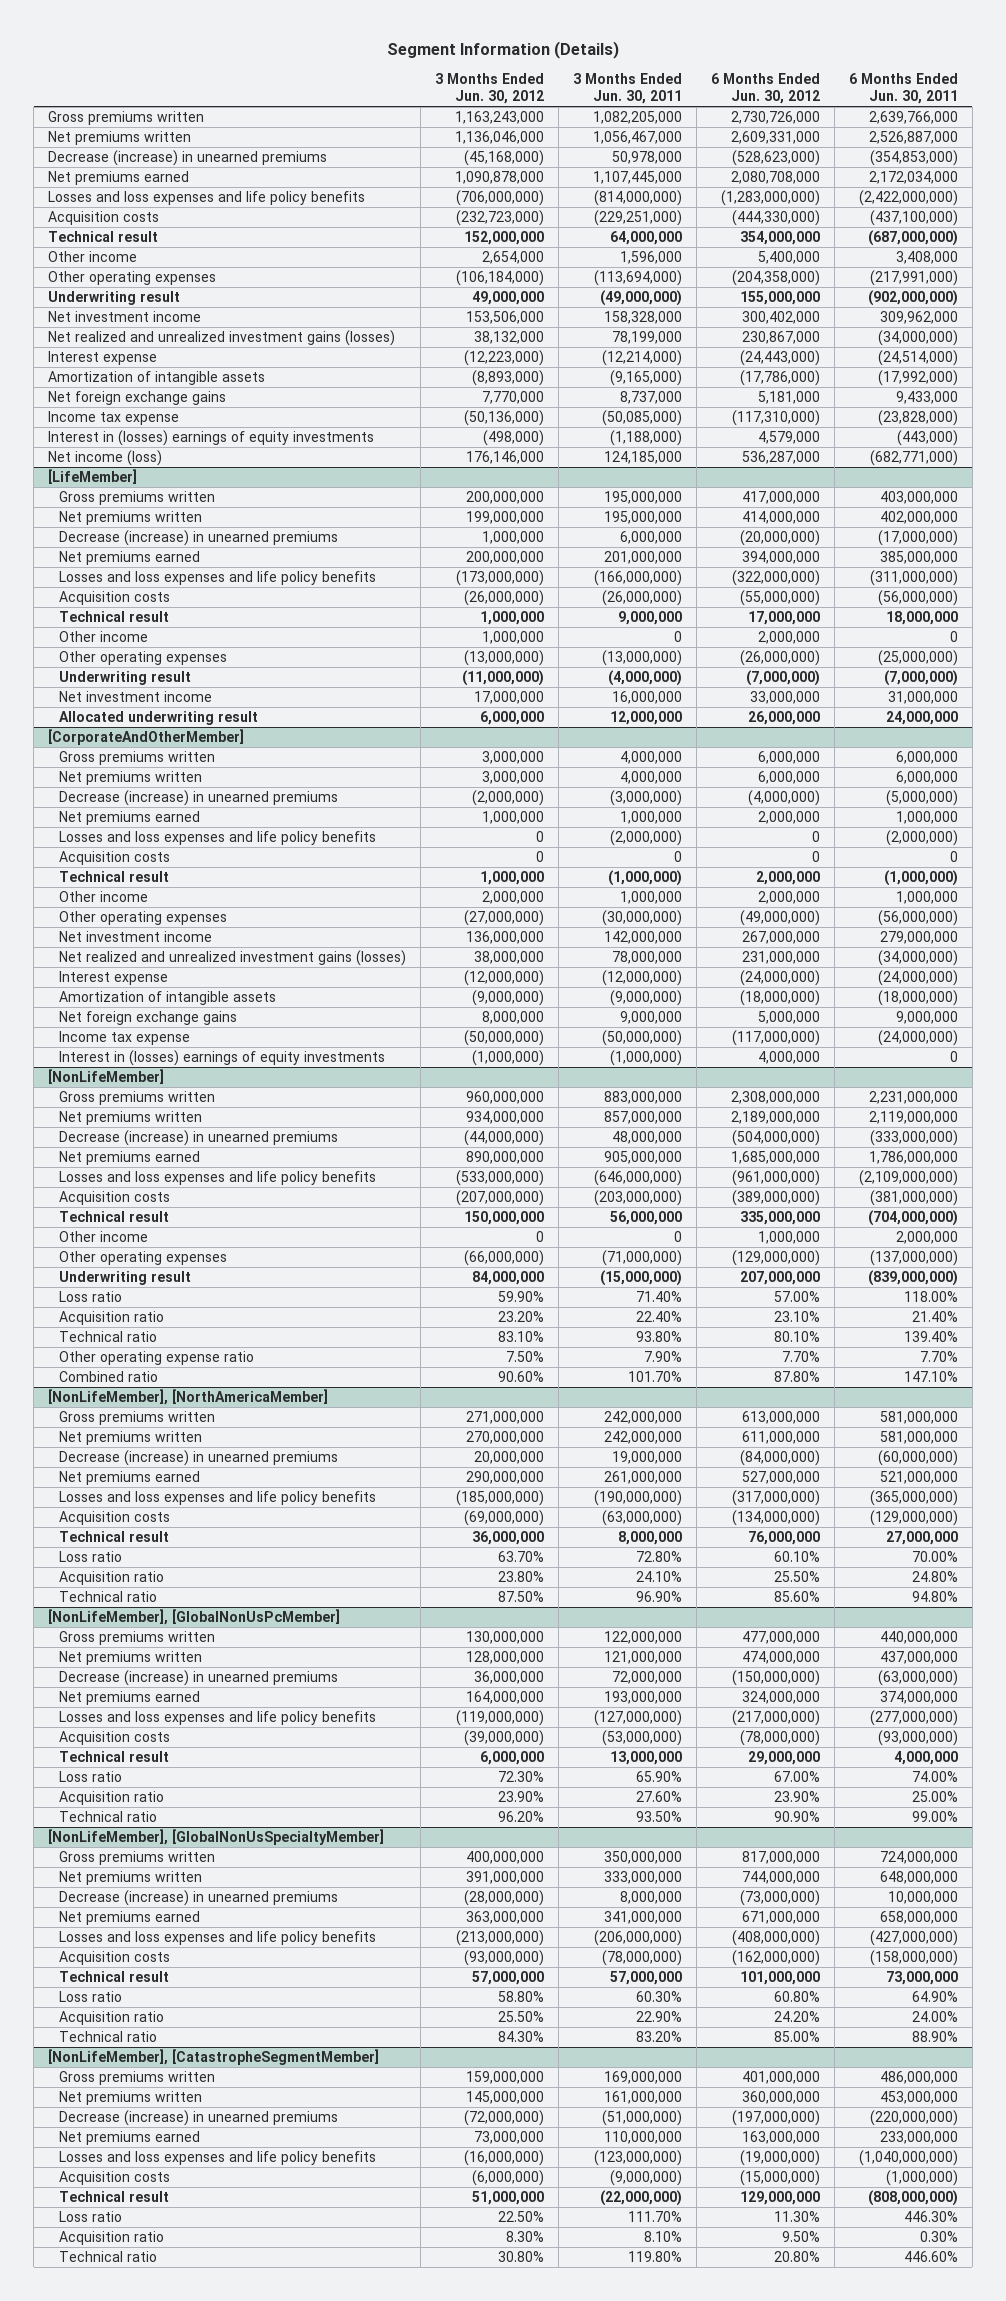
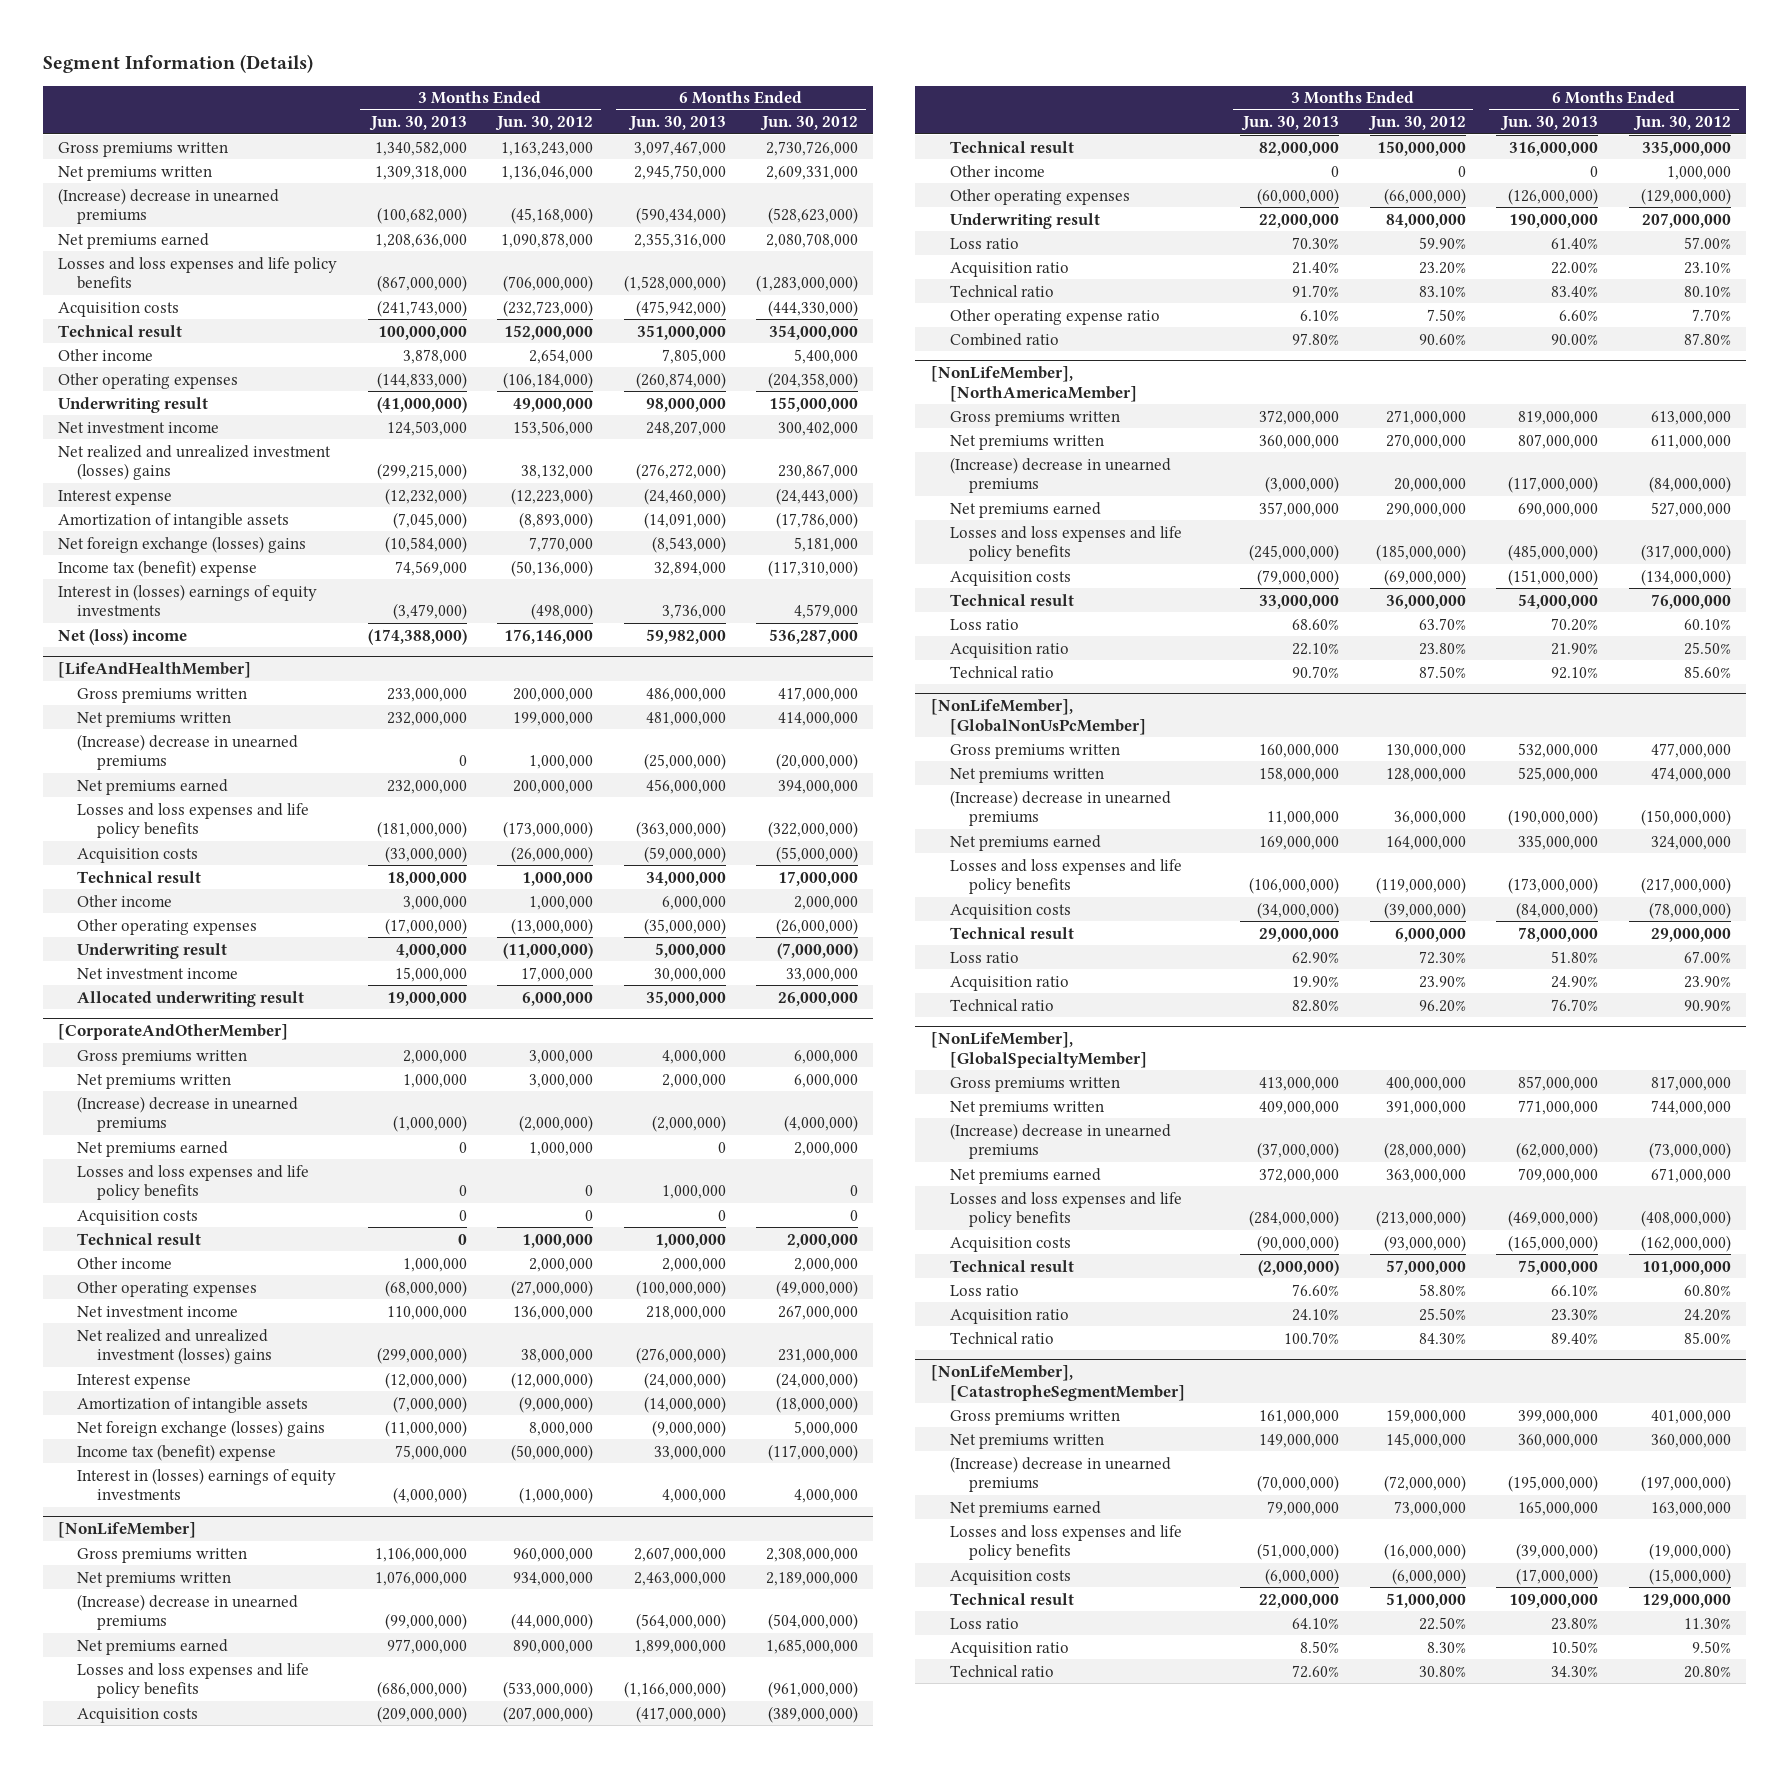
[573,72,683,104] 3 Months Ended Jun. 30, 2011 -> none
[848,72,958,104] 6 Months Ended Jun. 30, 2011 -> none
none -> [368,116,467,132] Jun. 30, 2013
none -> [627,116,726,132] Jun. 30, 2013
[48,150,328,167] Decrease (increase) in unearned premiums -> [57,187,279,225] (Increase) decrease in unearned premiums
[48,330,396,347] Net realized and unrealized investment gains (losses) -> [57,444,331,481] Net realized and unrealized investment (losses) gains
[48,391,227,406] Net foreign exchange gains -> [57,535,306,553] Net foreign exchange (losses) gains
[48,411,180,426] Income tax expense -> [57,559,257,577] Income tax (benefit) expense
[48,469,138,485] [LifeMember] -> none
[48,450,163,467] Net income (loss) -> [57,628,187,645] Net (loss) income
none -> [57,662,251,679] [LifeAndHealthMember]
[59,530,339,547] Decrease (increase) in unearned premiums -> [77,733,299,771] (Increase) decrease in unearned premiums
[59,790,339,807] Decrease (increase) in unearned premiums -> [77,1095,299,1133] (Increase) decrease in unearned premiums
[59,950,407,967] Net realized and unrealized investment gains (losses) -> [77,1328,272,1365] Net realized and unrealized investment (losses) gains
[59,1011,238,1026] Net foreign exchange gains -> [77,1419,326,1437] Net foreign exchange (losses) gains
[59,1031,191,1046] Income tax expense -> [77,1443,277,1461] Income tax (benefit) expense
[59,1130,339,1147] Decrease (increase) in unearned premiums -> [77,1593,299,1631] (Increase) decrease in unearned premiums
[59,1450,339,1467] Decrease (increase) in unearned premiums -> [949,456,1171,494] (Increase) decrease in unearned premiums
[59,1670,339,1687] Decrease (increase) in unearned premiums -> [949,789,1171,827] (Increase) decrease in unearned premiums
[48,1829,385,1846] [NonLifeMember], [GlobalNonUsSpecialtyMember] -> none
none -> [930,1032,1147,1068] [NonLifeMember], [GlobalSpecialtyMember]
[59,1890,339,1907] Decrease (increase) in unearned premiums -> [949,1122,1171,1160] (Increase) decrease in unearned premiums
[59,2110,339,2127] Decrease (increase) in unearned premiums -> [949,1455,1171,1493] (Increase) decrease in unearned premiums

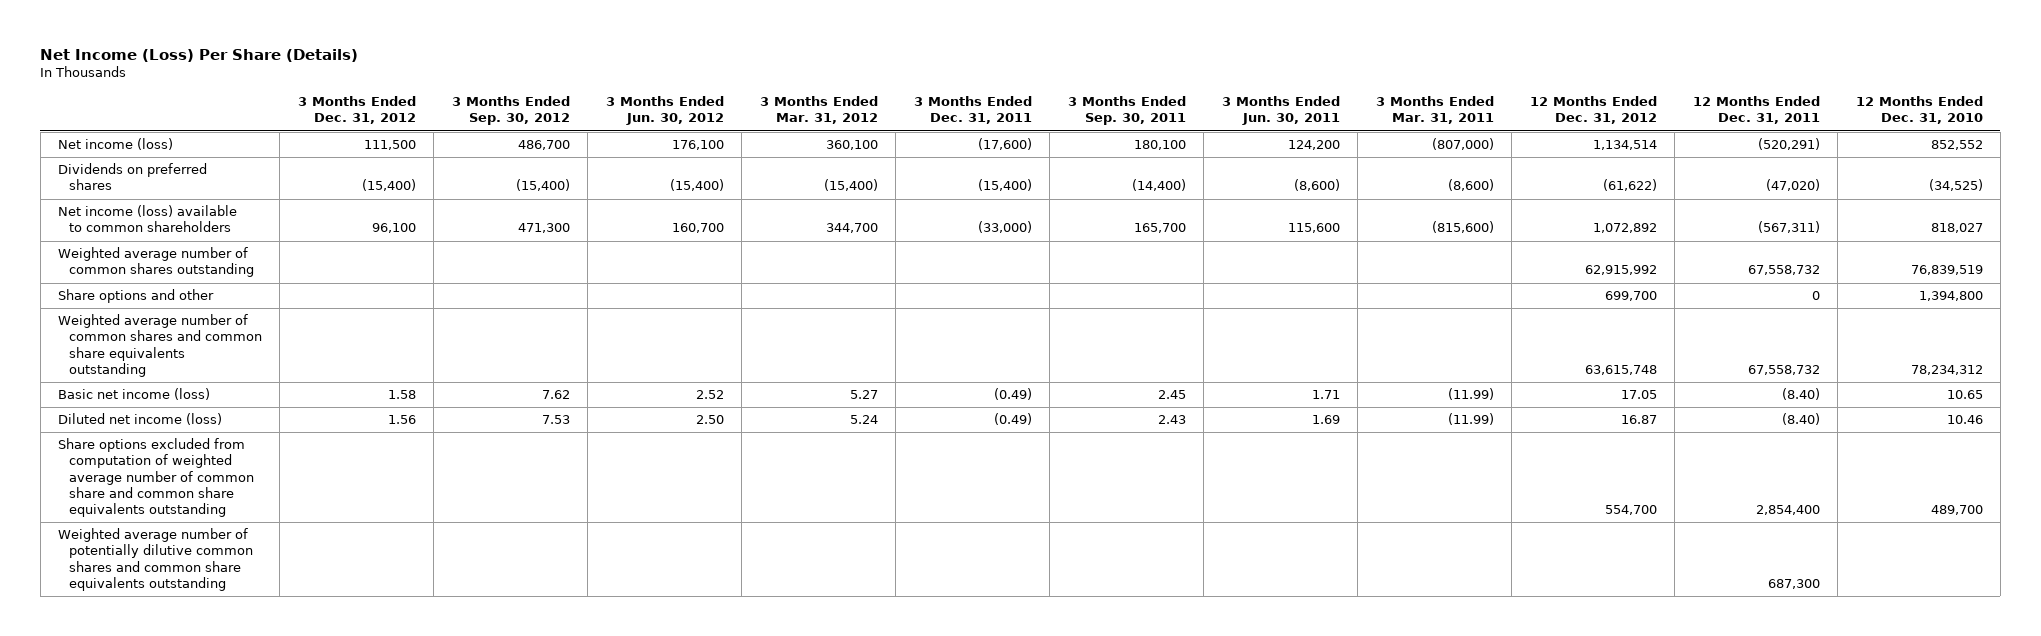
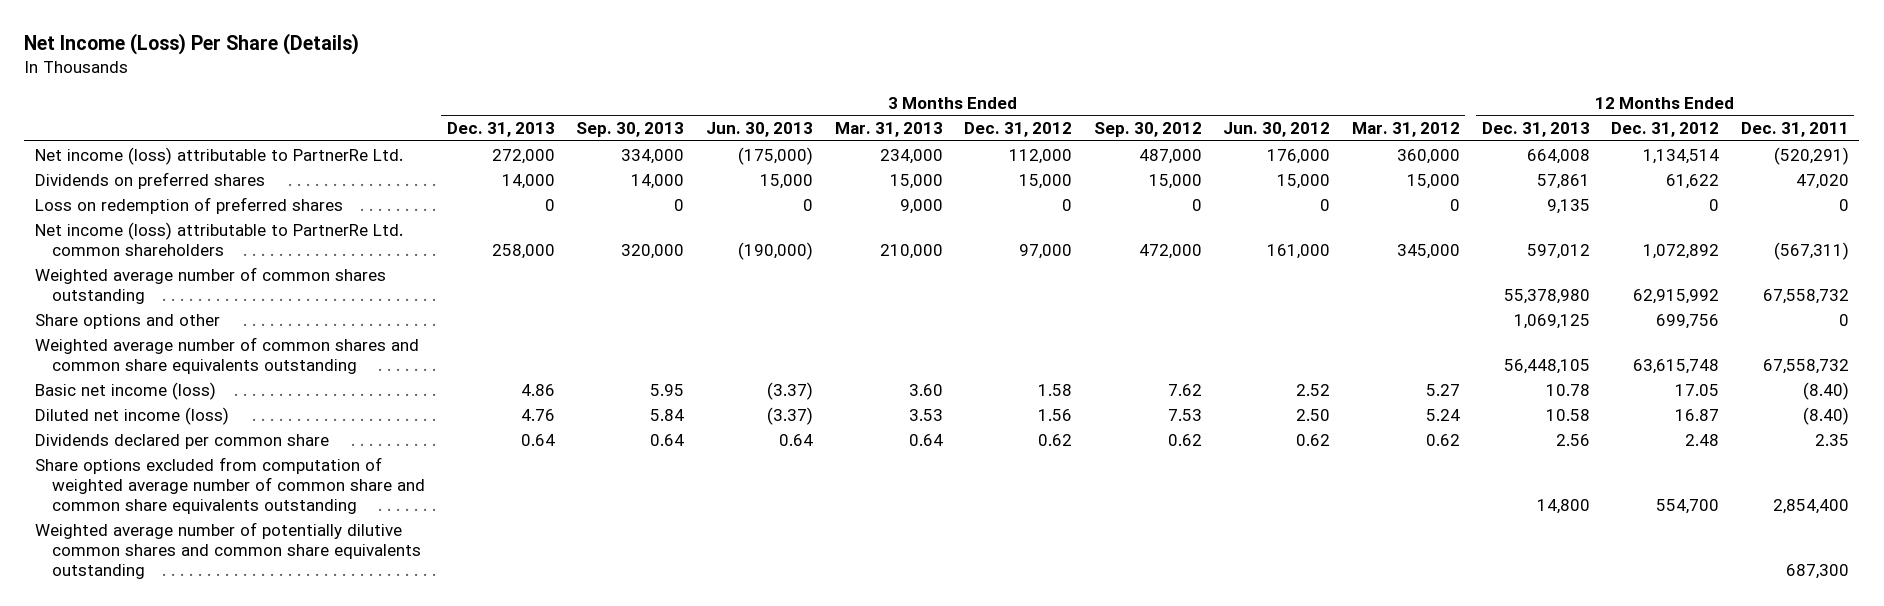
[913,96,1032,125] 3 Months Ended Dec. 31, 2011 -> none
[1067,96,1186,126] 3 Months Ended Sep. 30, 2011 -> none
[1221,96,1340,126] 3 Months Ended Jun. 30, 2011 -> none
[1375,96,1494,125] 3 Months Ended Mar. 31, 2011 -> none
[1855,96,1983,125] 12 Months Ended Dec. 31, 2010 -> none
none -> [446,121,555,137] Dec. 31, 2013
none -> [576,121,685,137] Sep. 30, 2013
none -> [706,121,814,137] Jun. 30, 2013
none -> [834,121,943,137] Mar. 31, 2013
none -> [1481,121,1590,137] Dec. 31, 2013
[58,138,174,151] Net income (loss) -> [34,146,403,165] Net income (loss) attributable to PartnerRe Ltd.
[363,140,416,151] 111,500 -> [1009,148,1073,164] 112,000
[517,140,570,151] 486,700 -> [1138,148,1202,164] 487,000
[671,140,724,151] 176,100 -> [1267,148,1331,164] 176,000
[825,140,878,151] 360,100 -> [1396,148,1460,164] 360,000
[361,179,416,192] (15,400) -> [1019,173,1073,189] 15,000
[515,179,570,192] (15,400) -> [1148,173,1202,189] 15,000
[669,179,724,192] (15,400) -> [1277,173,1331,189] 15,000
[823,179,878,192] (15,400) -> [1406,173,1460,189] 15,000
[1602,179,1657,192] (61,622) -> [1666,173,1720,189] 61,622
[1765,179,1820,192] (47,020) -> [1795,173,1849,189] 47,020
none -> [34,196,343,214] Loss on redemption of preferred shares
[58,205,238,233] Net income (loss) available to common shareholders -> [34,221,403,256] Net income (loss) attributable to PartnerRe Ltd. common shareholders
[371,223,416,234] 96,100 -> [1019,243,1073,259] 97,000
[517,223,570,234] 471,300 -> [1138,243,1202,259] 472,000
[671,223,724,234] 160,700 -> [1267,243,1331,259] 161,000
[825,223,878,234] 344,700 -> [1396,243,1460,259] 345,000
[1604,291,1657,302] 699,700 -> [1656,313,1720,329] 699,756
none -> [34,433,329,449] Dividends declared per common share

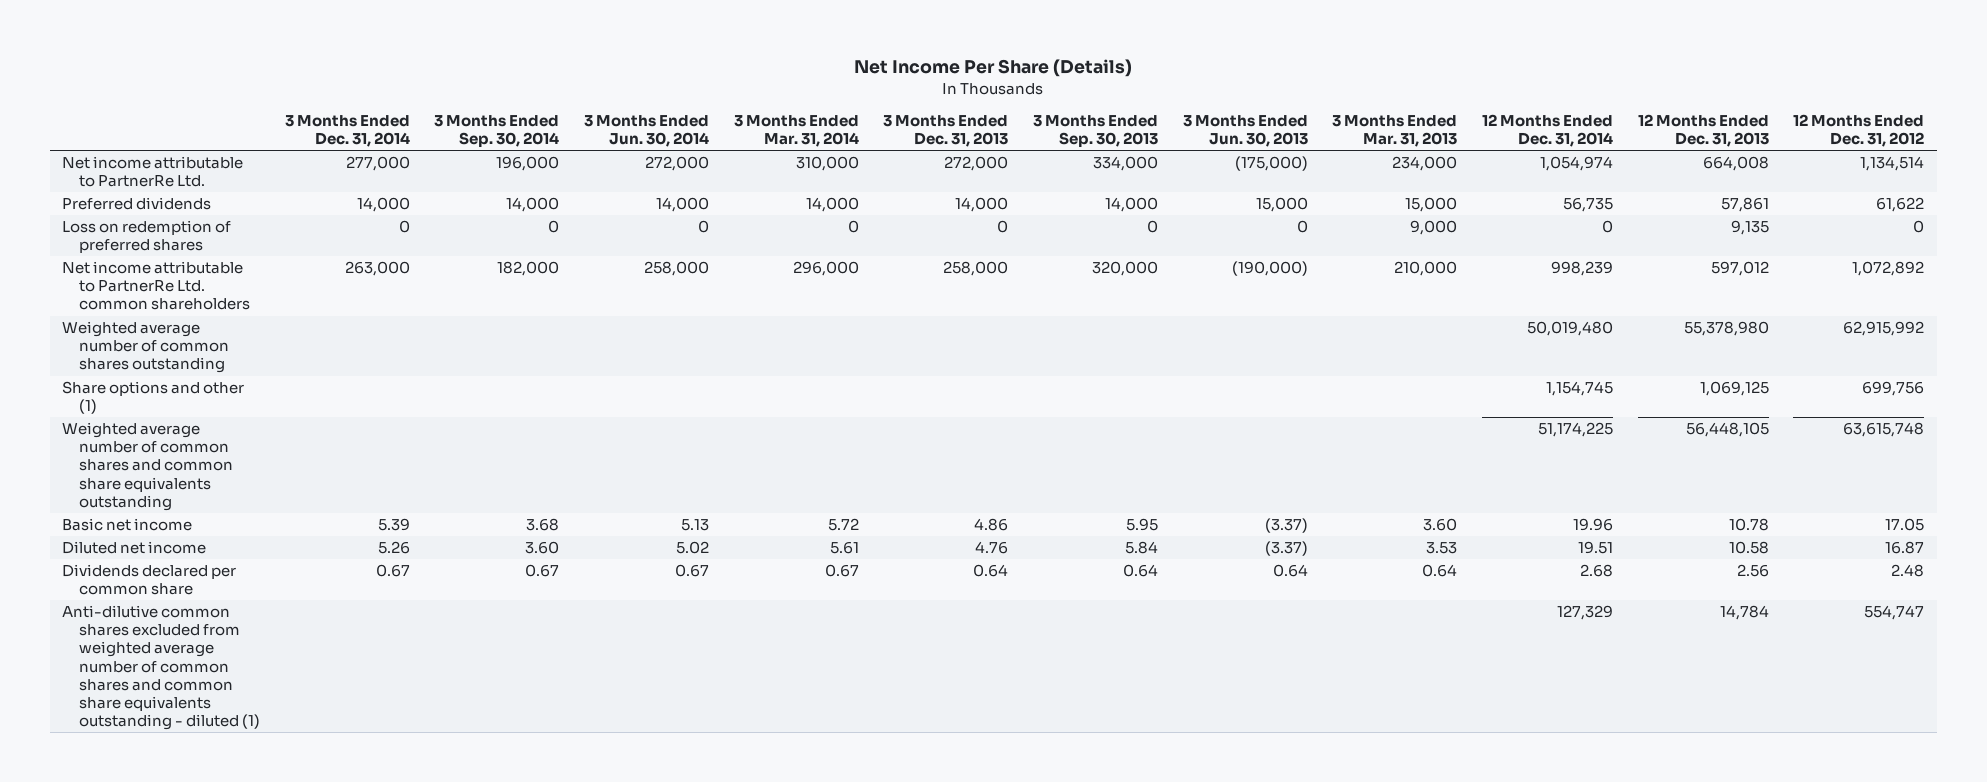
[24,33,360,56] Net Income (Loss) Per Share (Details) -> [854,59,1133,78] Net Income Per Share (Details)
[964,121,1073,137] Dec. 31, 2012 -> none
[1093,121,1202,137] Sep. 30, 2012 -> none
[1223,121,1331,137] Jun. 30, 2012 -> none
[1351,121,1460,137] Mar. 31, 2012 -> none
[1740,121,1849,137] Dec. 31, 2011 -> none
none -> [284,114,410,148] 3 Months Ended Dec. 31, 2014
none -> [434,114,560,148] 3 Months Ended Sep. 30, 2014
none -> [584,114,710,148] 3 Months Ended Jun. 30, 2014
none -> [733,114,859,148] 3 Months Ended Mar. 31, 2014
none -> [1482,113,1614,148] 12 Months Ended Dec. 31, 2014
[34,146,403,165] Net income (loss) attributable to PartnerRe Ltd. -> [62,156,244,188] Net income attributable to PartnerRe Ltd.
[34,171,265,189] Dividends on preferred shares -> [62,197,212,211] Preferred dividends
[34,221,403,256] Net income (loss) attributable to PartnerRe Ltd. common shareholders -> [62,261,251,311] Net income attributable to PartnerRe Ltd. common shareholders
[34,313,220,329] Share options and other -> [62,381,245,415] Share options and other (1)
[34,381,216,400] Basic net income (loss) -> [62,518,193,532] Basic net income
[34,406,229,425] Diluted net income (loss) -> [62,541,207,555] Diluted net income
[34,521,422,579] Weighted average number of potentially dilutive common shares and common share equivalents outstanding -> none
[34,456,426,514] Share options excluded from computation of weighted average number of common share and common share equivalents outstanding -> [62,605,261,730] Anti-dilutive common shares excluded from weighted average number of common shares and common share equivalents outstanding - diluted (1)
[1536,498,1590,514] 14,800 -> [1719,605,1769,621] 14,784
[1656,498,1720,514] 554,700 -> [1864,605,1925,621] 554,747

